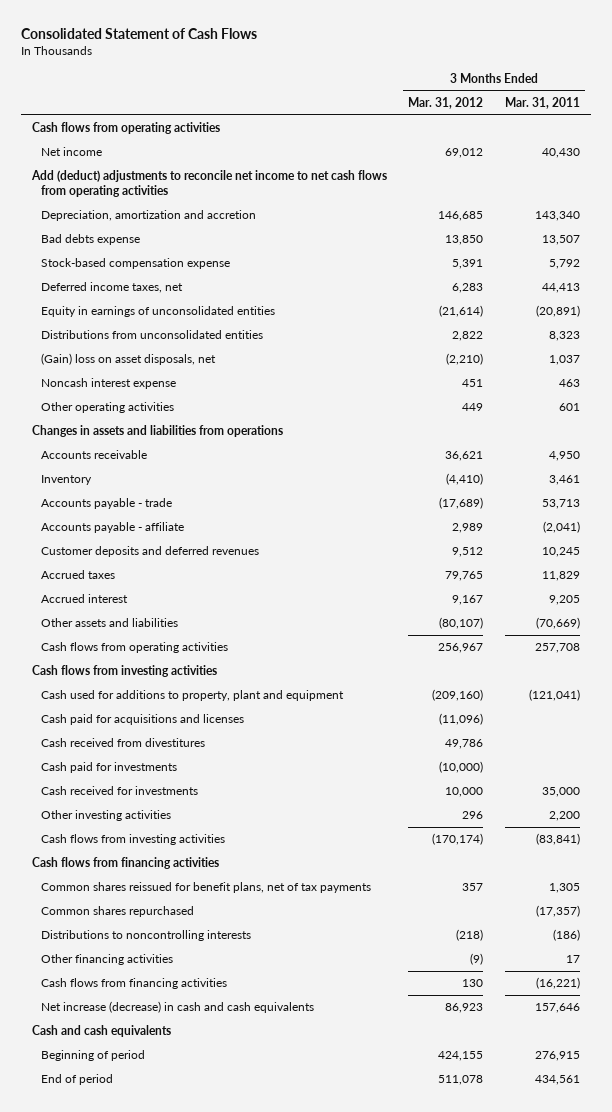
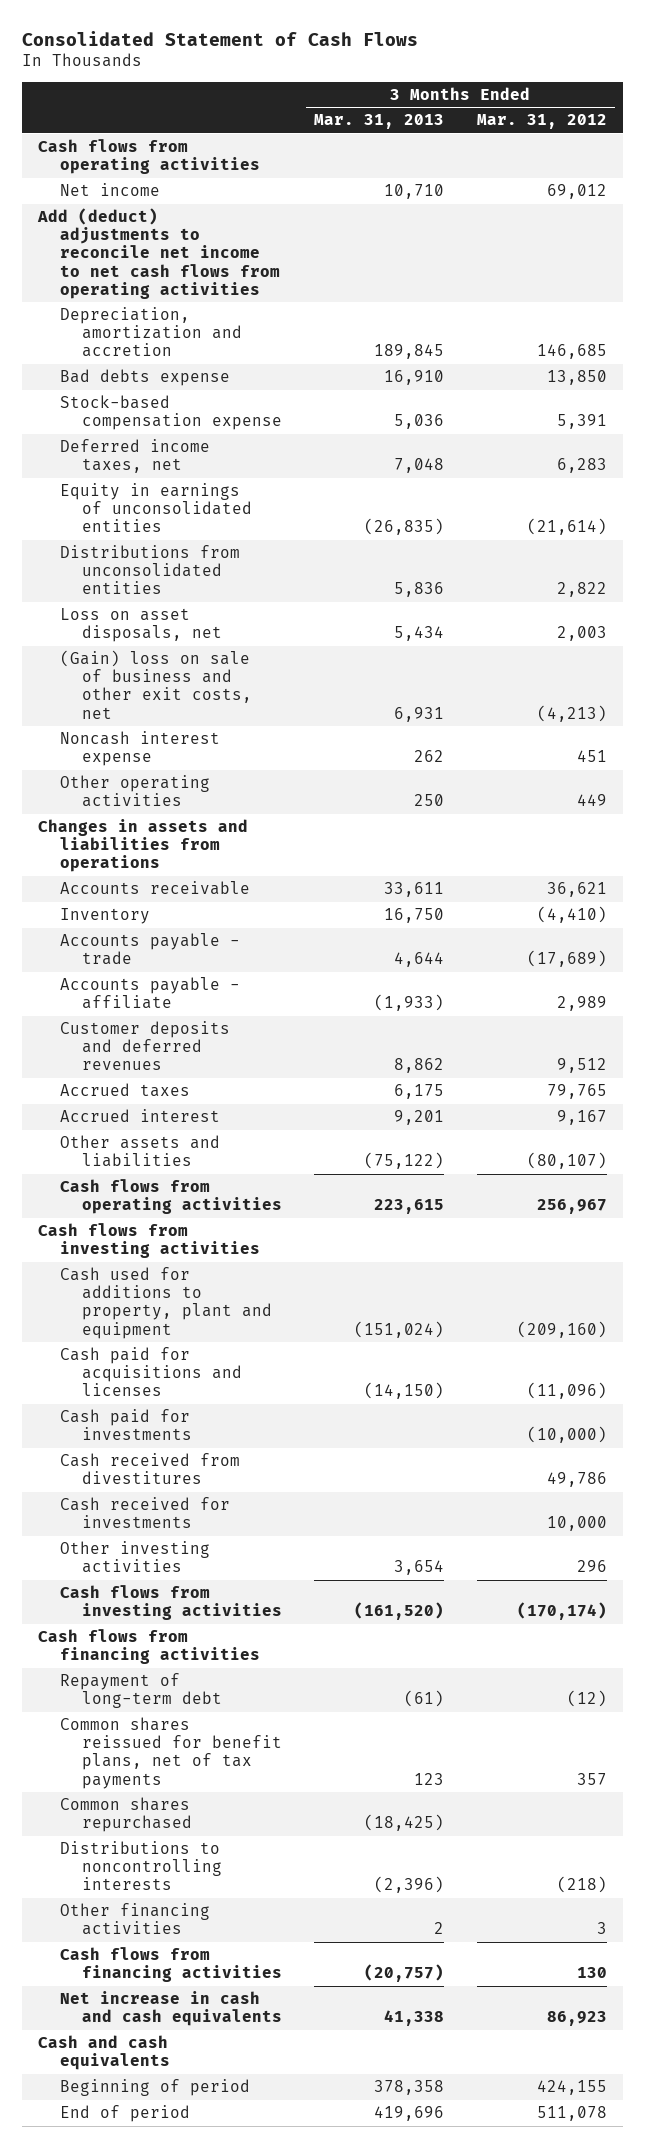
[504,96,580,109] Mar. 31, 2011 -> none
none -> [314,114,445,130] Mar. 31, 2013
[41,353,217,366] (Gain) loss on asset disposals, net -> [59,608,222,643] Loss on asset disposals, net
[446,353,484,366] (2,210) -> [556,626,607,642] 2,003
none -> [59,650,252,719] (Gain) loss on sale of business and other exit costs, net
[41,738,206,748] Cash received from divestitures -> [59,1453,240,1485] Cash received from divestitures
none -> [59,1673,222,1709] Repayment of long-term debt
[470,953,484,966] (9) -> [596,1922,607,1935] 3
[41,1001,315,1014] Net increase (decrease) in cash and cash equivalents -> [59,1991,282,2027] Net increase in cash and cash equivalents

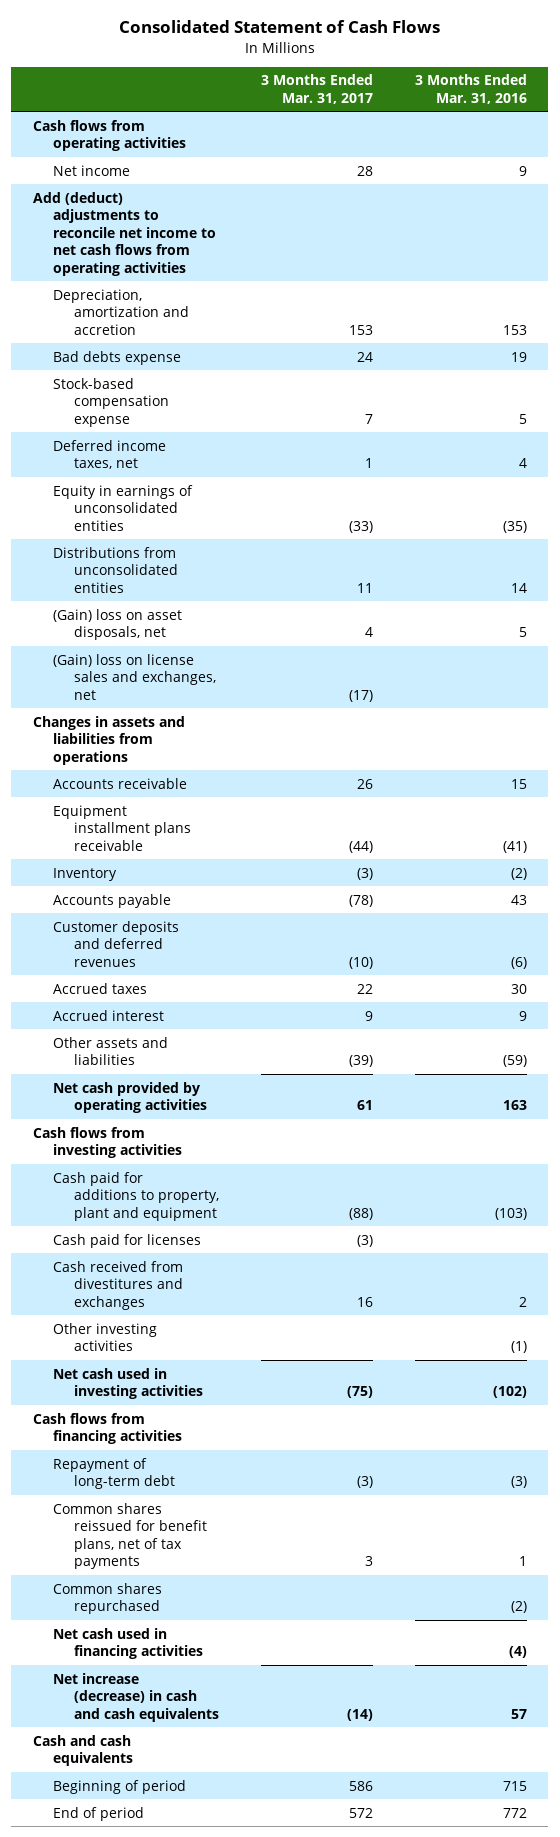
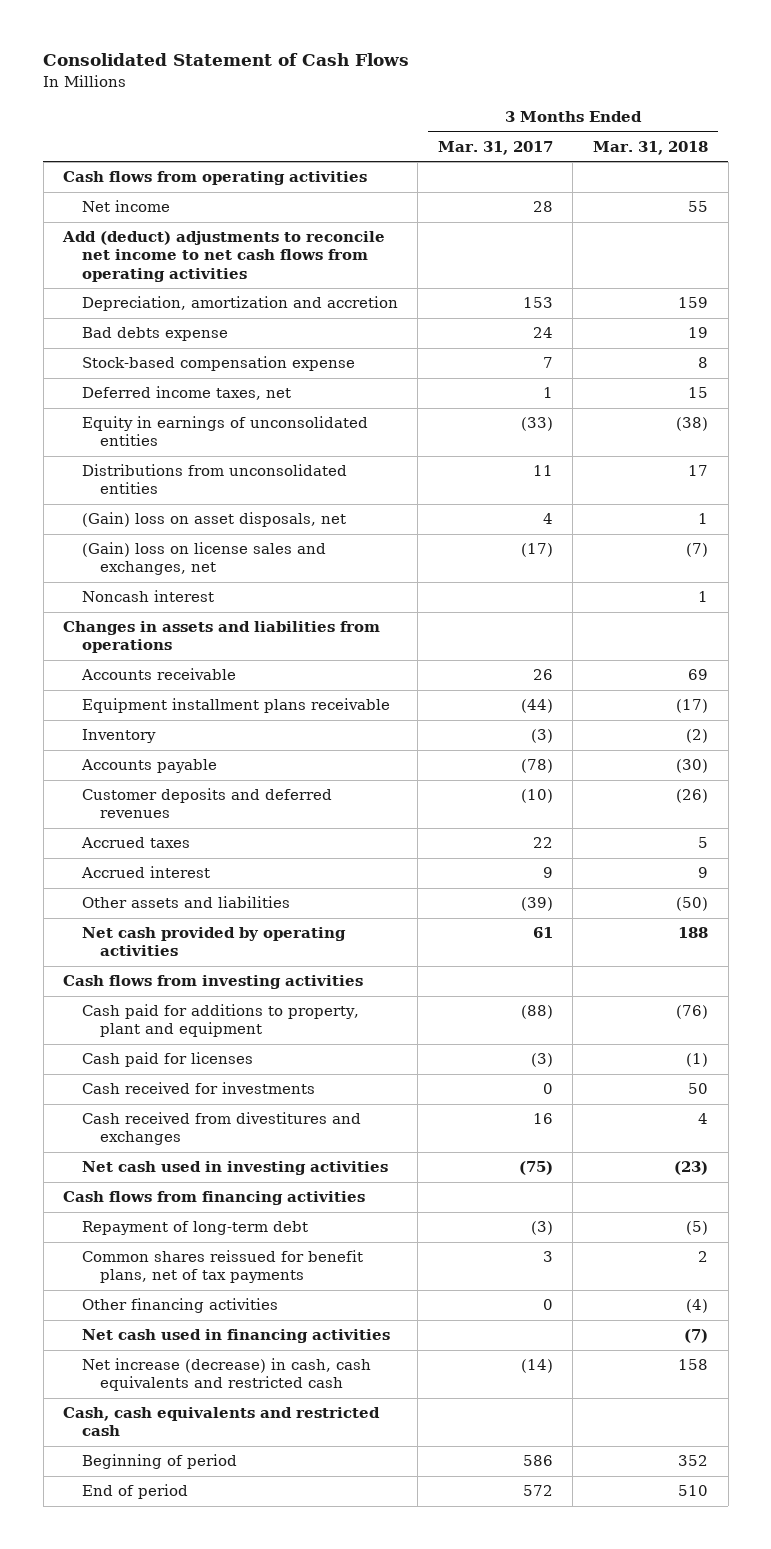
[415,74,528,104] 3 Months Ended Mar. 31, 2016 -> none
none -> [592,140,708,155] Mar. 31, 2018
none -> [81,590,214,603] Noncash interest
none -> [81,1082,315,1095] Cash received for investments
[53,1322,158,1352] Other investing activities -> none
[53,1582,163,1615] Common shares repurchased -> none
none -> [81,1298,278,1314] Other financing activities
[53,1672,219,1722] Net increase (decrease) in cash and cash equivalents -> [81,1358,371,1392] Net increase (decrease) in cash, cash equivalents and restricted cash
[32,1734,134,1767] Cash and cash equivalents -> [63,1407,381,1437] Cash, cash equivalents and restricted cash

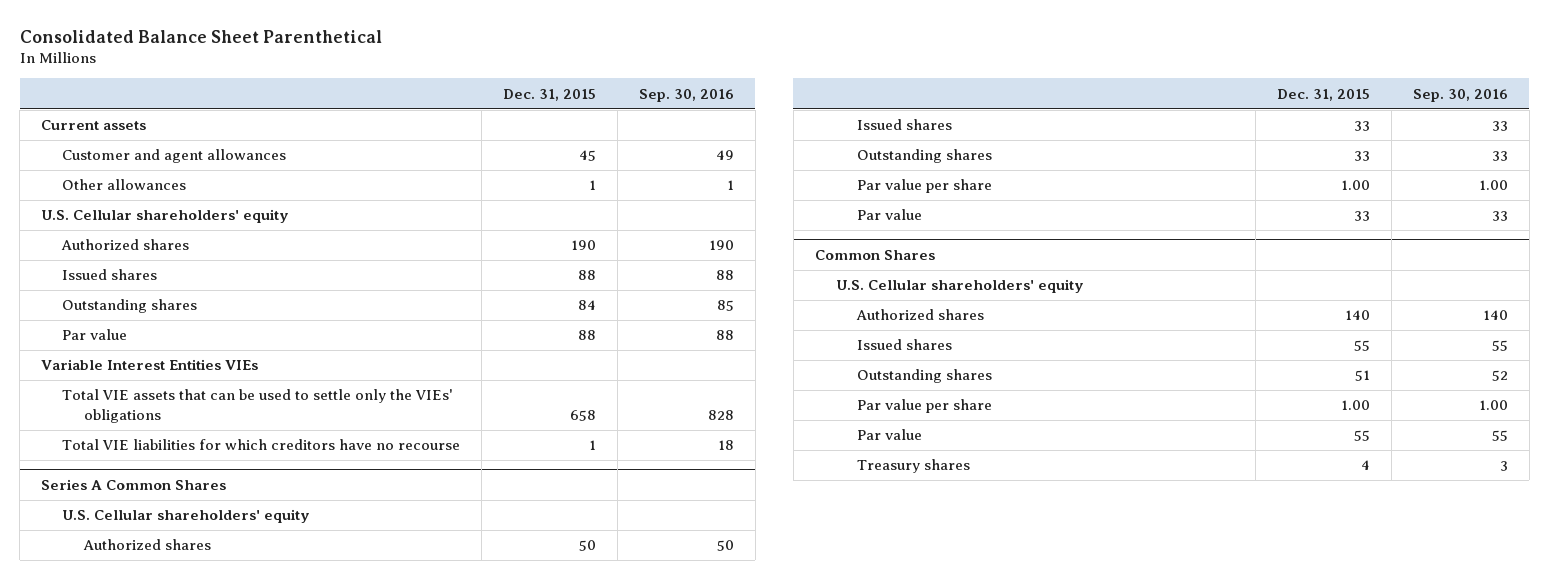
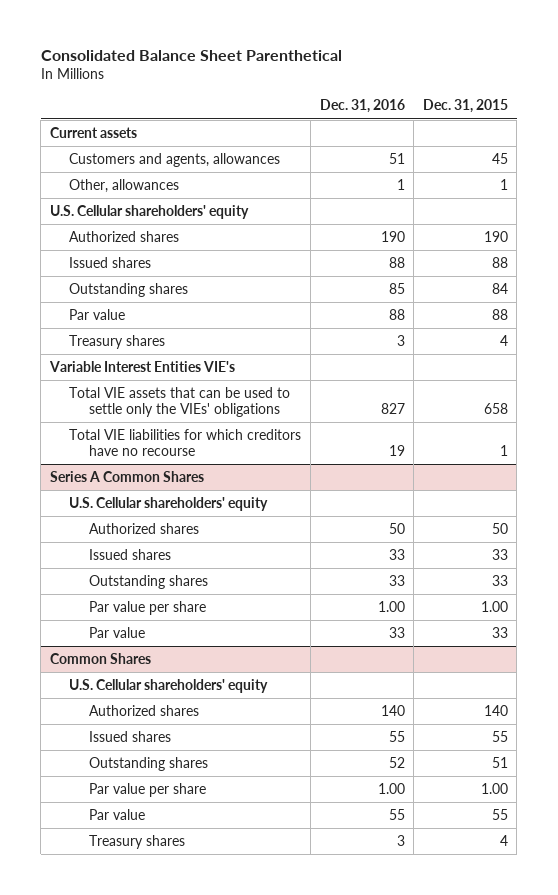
[639,88,735,102] Sep. 30, 2016 -> none
none -> [319,99,405,114] Dec. 31, 2016
[62,149,287,164] Customer and agent allowances -> [69,152,281,167] Customers and agents, allowances
[62,179,187,191] Other allowances -> [69,178,180,193] Other, allowances
none -> [69,334,166,349] Treasury shares
[40,359,258,371] Variable Interest Entities VIEs -> [48,360,235,372] Variable Interest Entities VIE's

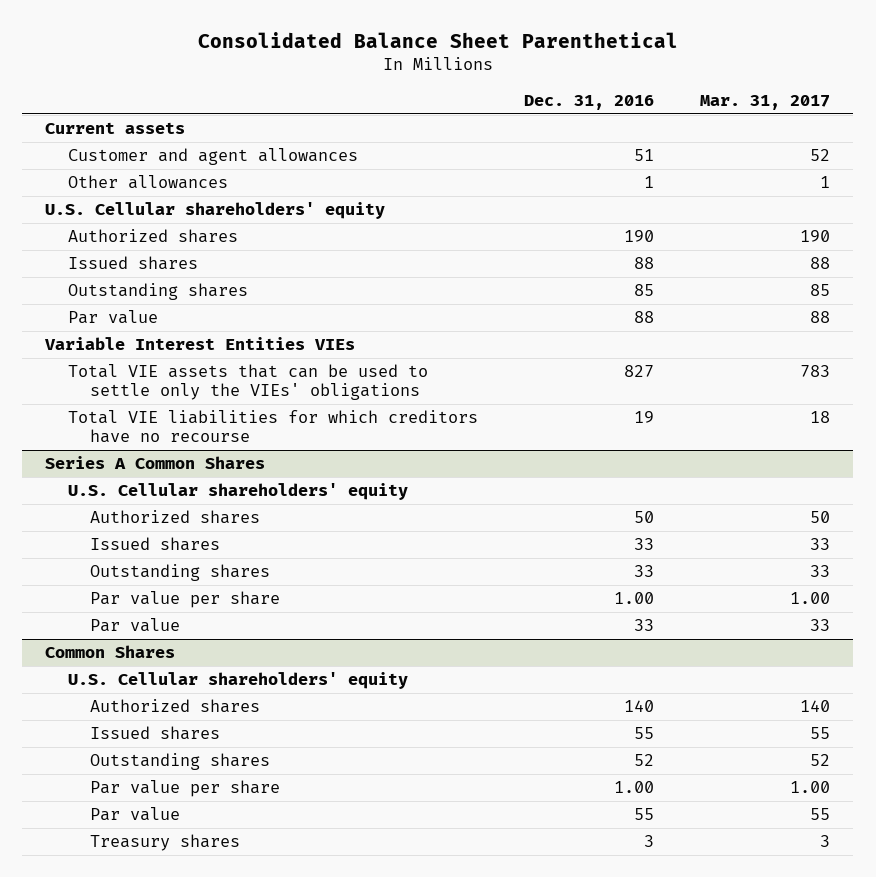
[422,99,508,114] Dec. 31, 2015 -> none
none -> [700,94,831,110] Mar. 31, 2017
[69,152,281,167] Customers and agents, allowances -> [67,148,358,166] Customer and agent allowances
[69,178,180,193] Other, allowances -> [67,175,228,190] Other allowances
[69,334,166,349] Treasury shares -> none
[48,360,235,372] Variable Interest Entities VIE's -> [44,337,356,351] Variable Interest Entities VIEs

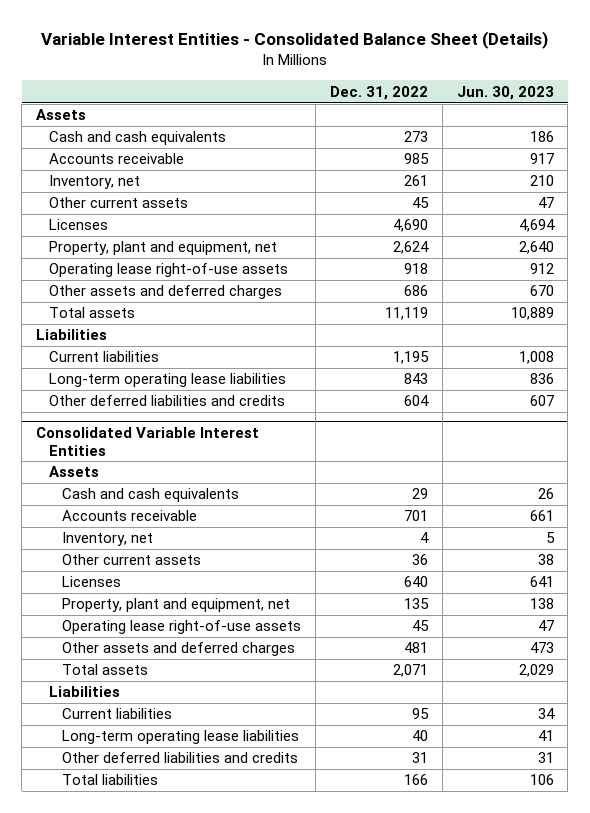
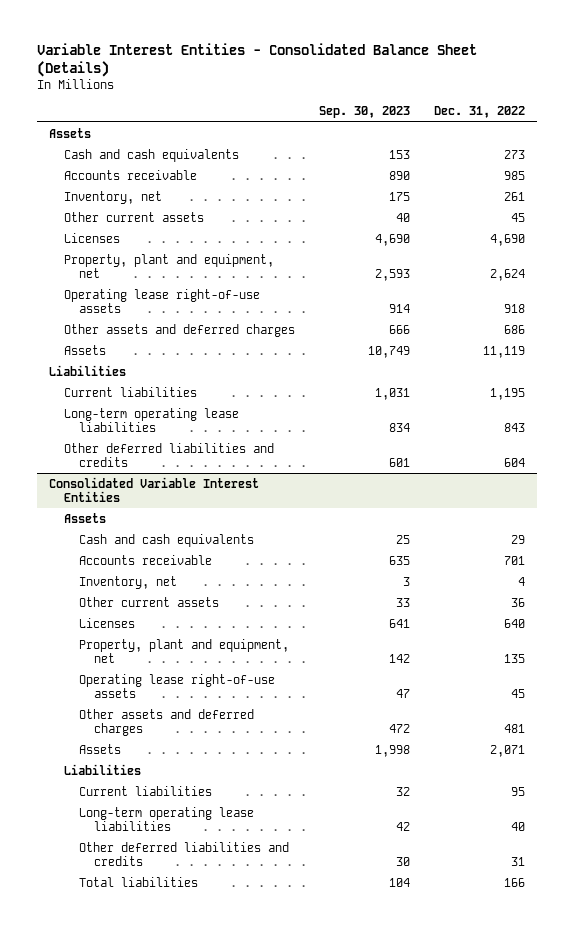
[456,85,554,100] Jun. 30, 2023 -> none
none -> [318,106,410,119] Sep. 30, 2023
[49,307,136,319] Total assets -> [63,344,106,355] Assets
[62,664,149,676] Total assets -> [78,743,121,754] Assets

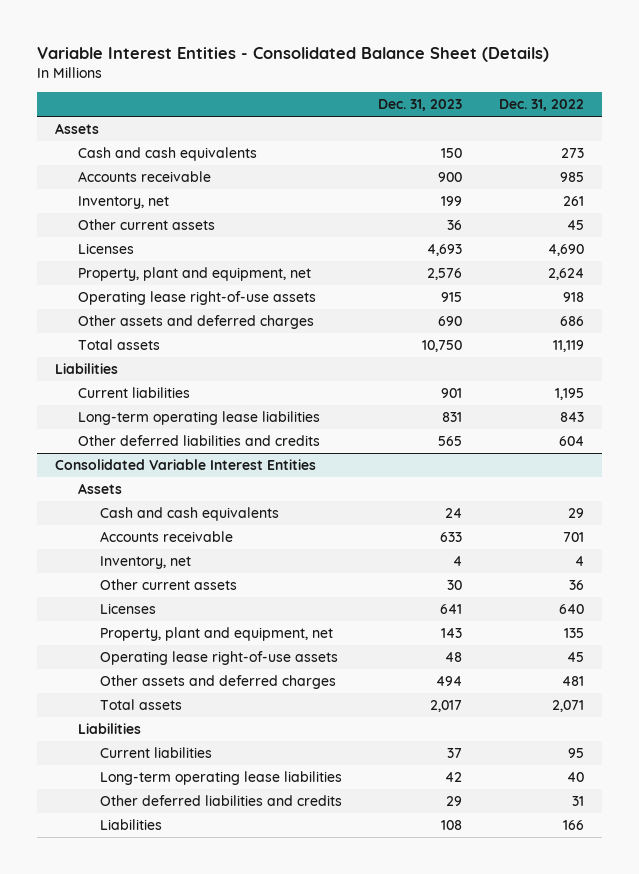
[318,106,410,119] Sep. 30, 2023 -> none
none -> [378,99,463,112] Dec. 31, 2023
[63,344,106,355] Assets -> [77,338,160,350] Total assets
[78,743,121,754] Assets -> [99,698,182,710] Total assets
[78,876,198,887] Total liabilities -> [99,818,162,830] Liabilities

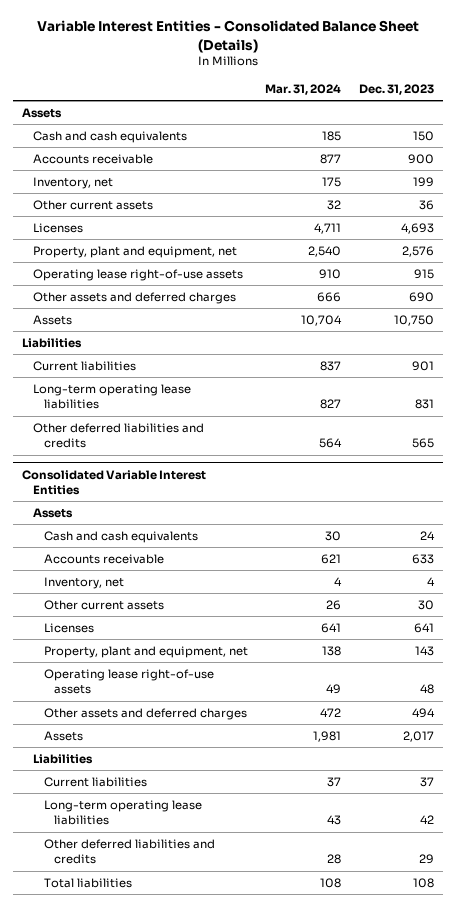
[498,99,584,112] Dec. 31, 2022 -> none
none -> [265,83,342,95] Mar. 31, 2024
[77,338,160,350] Total assets -> [32,314,72,325] Assets
[99,698,182,710] Total assets -> [43,730,83,741] Assets
[99,818,162,830] Liabilities -> [43,877,132,888] Total liabilities

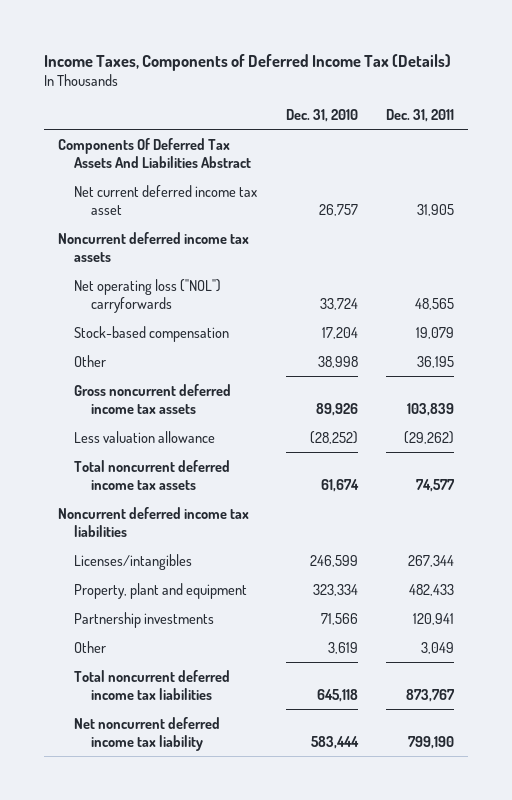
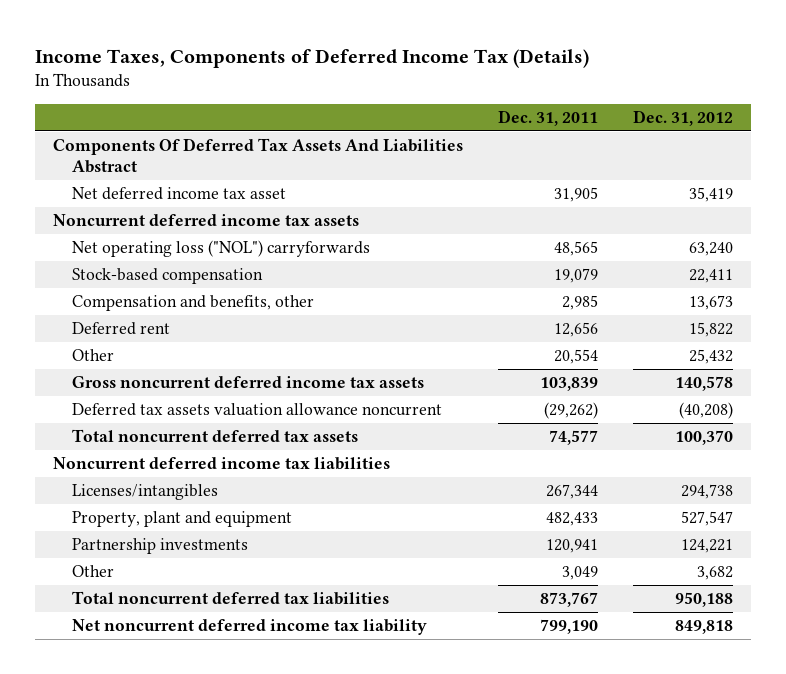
[285,109,358,123] Dec. 31, 2010 -> none
none -> [633,109,734,126] Dec. 31, 2012
[74,184,258,216] Net current deferred income tax asset -> [71,187,286,201] Net deferred income tax asset
none -> [71,295,314,312] Compensation and benefits, other
none -> [71,322,170,336] Deferred rent
[416,355,454,368] 36,195 -> [554,349,599,365] 20,554
[74,430,216,443] Less valuation allowance -> [71,403,442,417] Deferred tax assets valuation allowance noncurrent
[74,459,231,491] Total noncurrent deferred income tax assets -> [71,429,358,443] Total noncurrent deferred tax assets
[74,669,231,701] Total noncurrent deferred income tax liabilities -> [71,591,389,606] Total noncurrent deferred tax liabilities

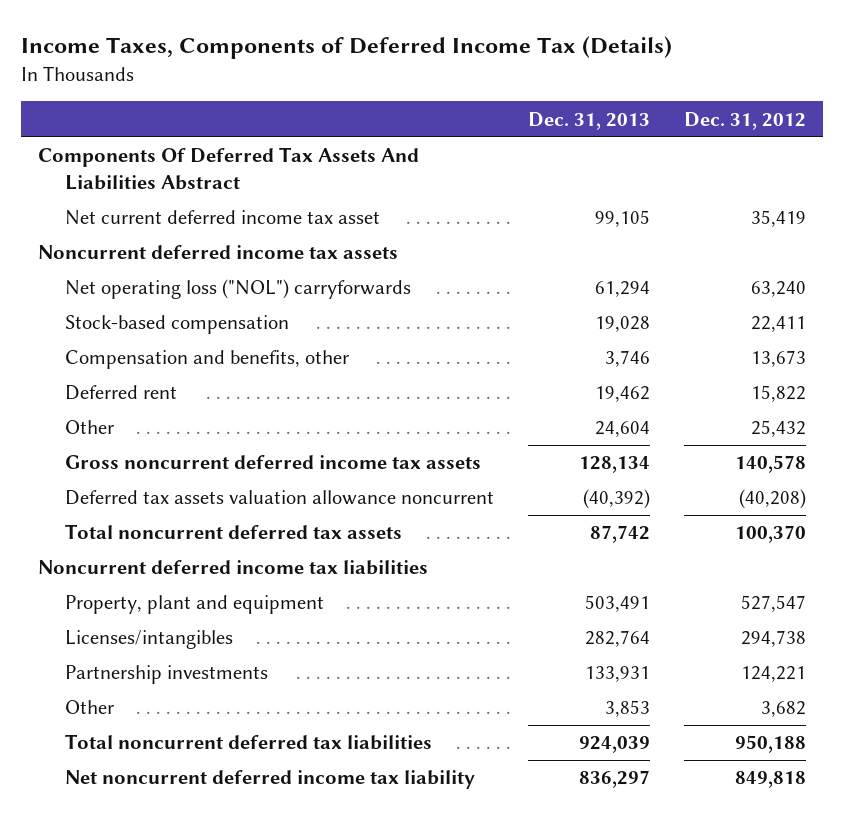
[498,109,599,126] Dec. 31, 2011 -> none
none -> [528,111,651,130] Dec. 31, 2013
[71,187,286,201] Net deferred income tax asset -> [65,210,381,226] Net current deferred income tax asset
[71,484,218,501] Licenses/intangibles -> [65,630,234,650] Licenses/intangibles

